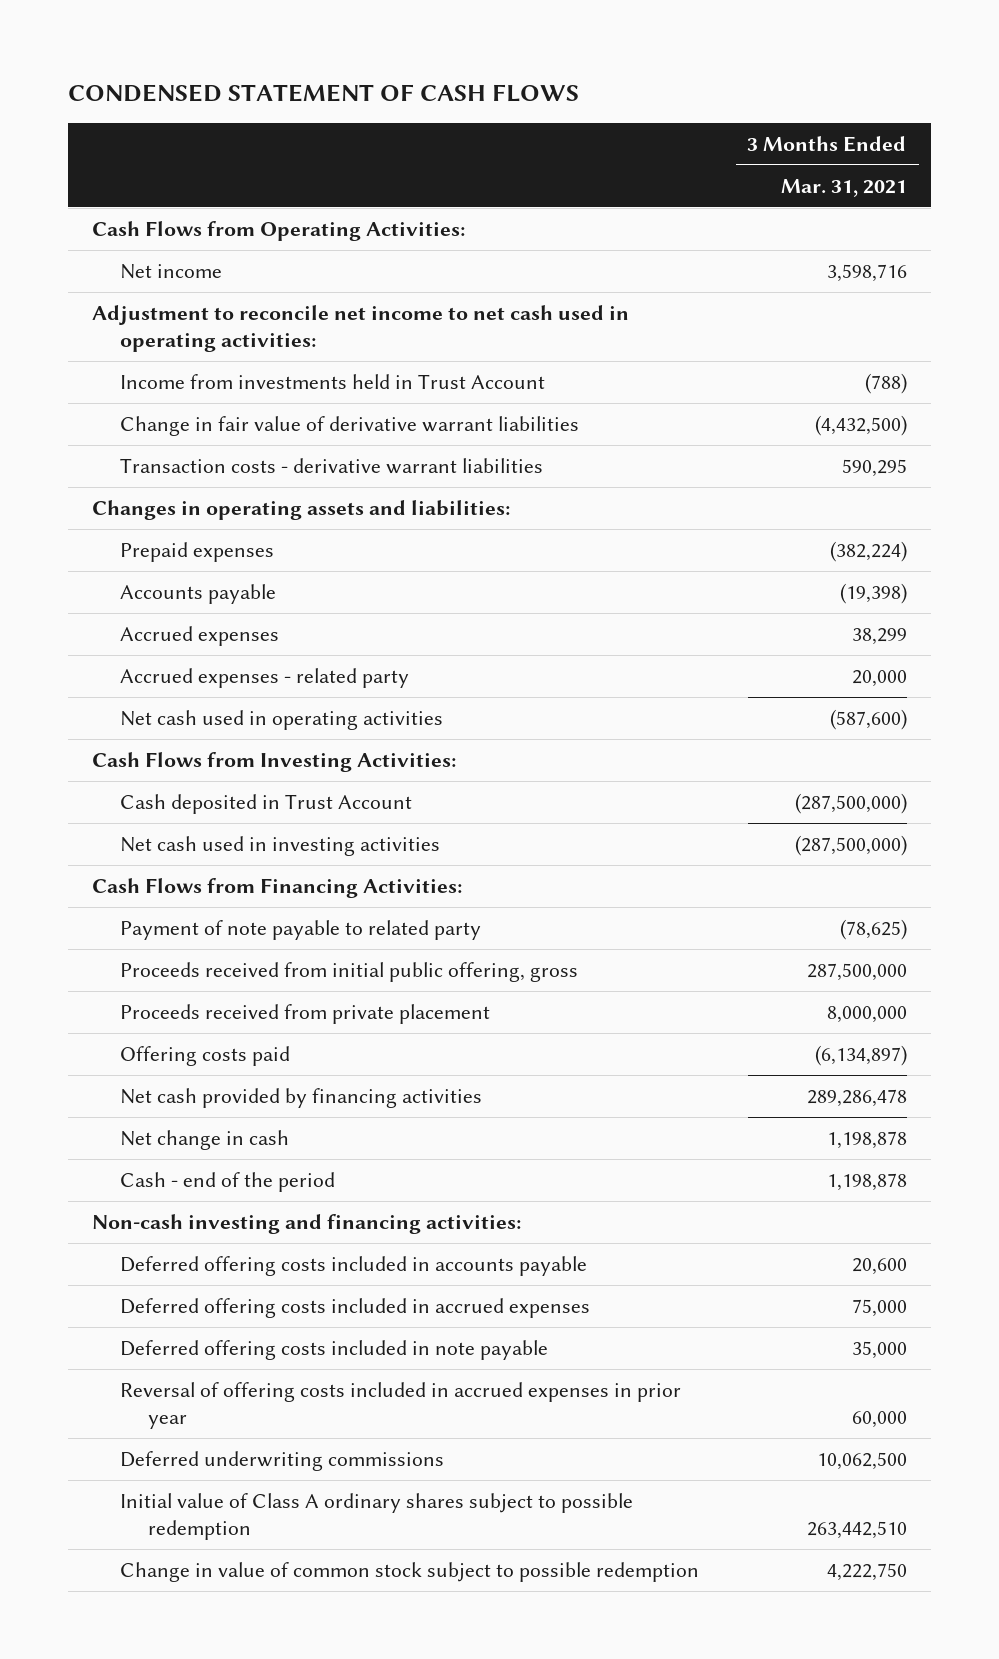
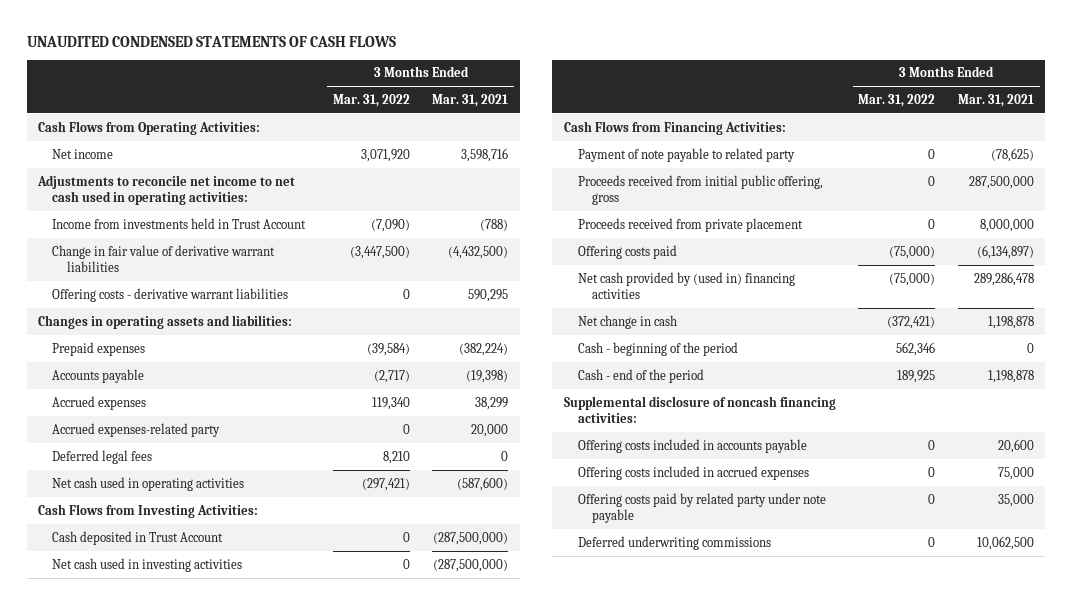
[67,84,579,103] CONDENSED STATEMENT OF CASH FLOWS -> [26,35,396,47] UNAUDITED CONDENSED STATEMENTS OF CASH FLOWS
none -> [332,93,410,107] Mar. 31, 2022
[92,304,630,352] Adjustment to reconcile net income to net cash used in operating activities: -> [36,174,295,206] Adjustments to reconcile net income to net cash used in operating activities:
[120,457,544,474] Transaction costs - derivative warrant liabilities -> [52,287,289,302] Offering costs - derivative warrant liabilities
[120,667,410,688] Accrued expenses - related party -> [52,422,221,437] Accrued expenses-related party
none -> [52,449,153,464] Deferred legal fees
[120,1087,483,1108] Net cash provided by financing activities -> [577,271,795,300] Net cash provided by (used in) financing activities
none -> [577,341,738,356] Cash - beginning of the period
[120,1339,549,1360] Deferred offering costs included in note payable -> none
[120,1381,682,1429] Reversal of offering costs included in accrued expenses in prior year -> none
[92,1213,522,1234] Non-cash investing and financing activities: -> [563,395,836,424] Supplemental disclosure of noncash financing activities:
[120,1255,588,1276] Deferred offering costs included in accounts payable -> [577,438,807,453] Offering costs included in accounts payable
[120,1297,591,1318] Deferred offering costs included in accrued expenses -> [577,465,809,480] Offering costs included in accrued expenses
none -> [577,492,826,524] Offering costs paid by related party under note payable
[120,1492,634,1540] Initial value of Class A ordinary shares subject to possible redemption -> none
[120,1561,700,1582] Change in value of common stock subject to possible redemption -> none

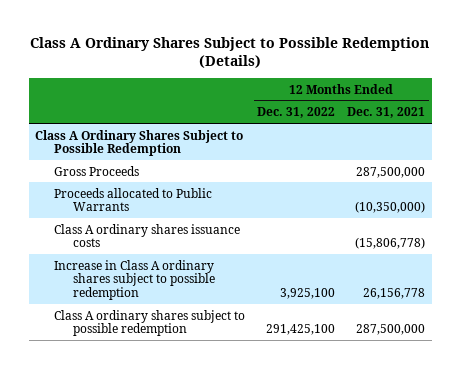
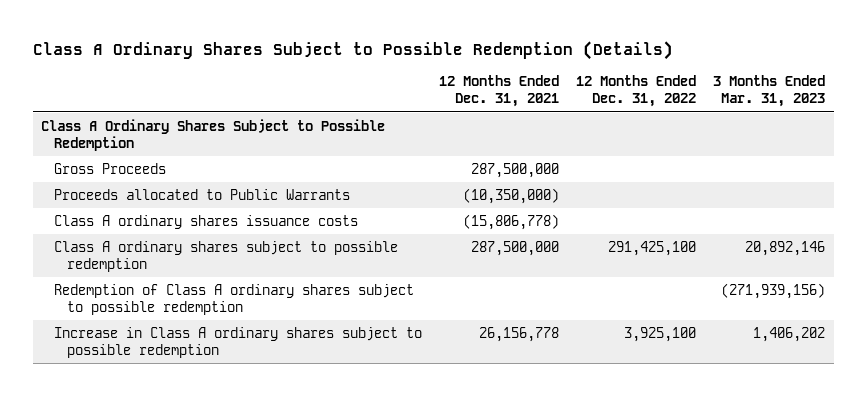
none -> [713,75,826,108] 3 Months Ended Mar. 31, 2023
none -> [54,283,415,315] Redemption of Class A ordinary shares subject to possible redemption
[53,259,215,301] Increase in Class A ordinary shares subject to possible redemption -> [54,326,423,358] Increase in Class A ordinary shares subject to possible redemption

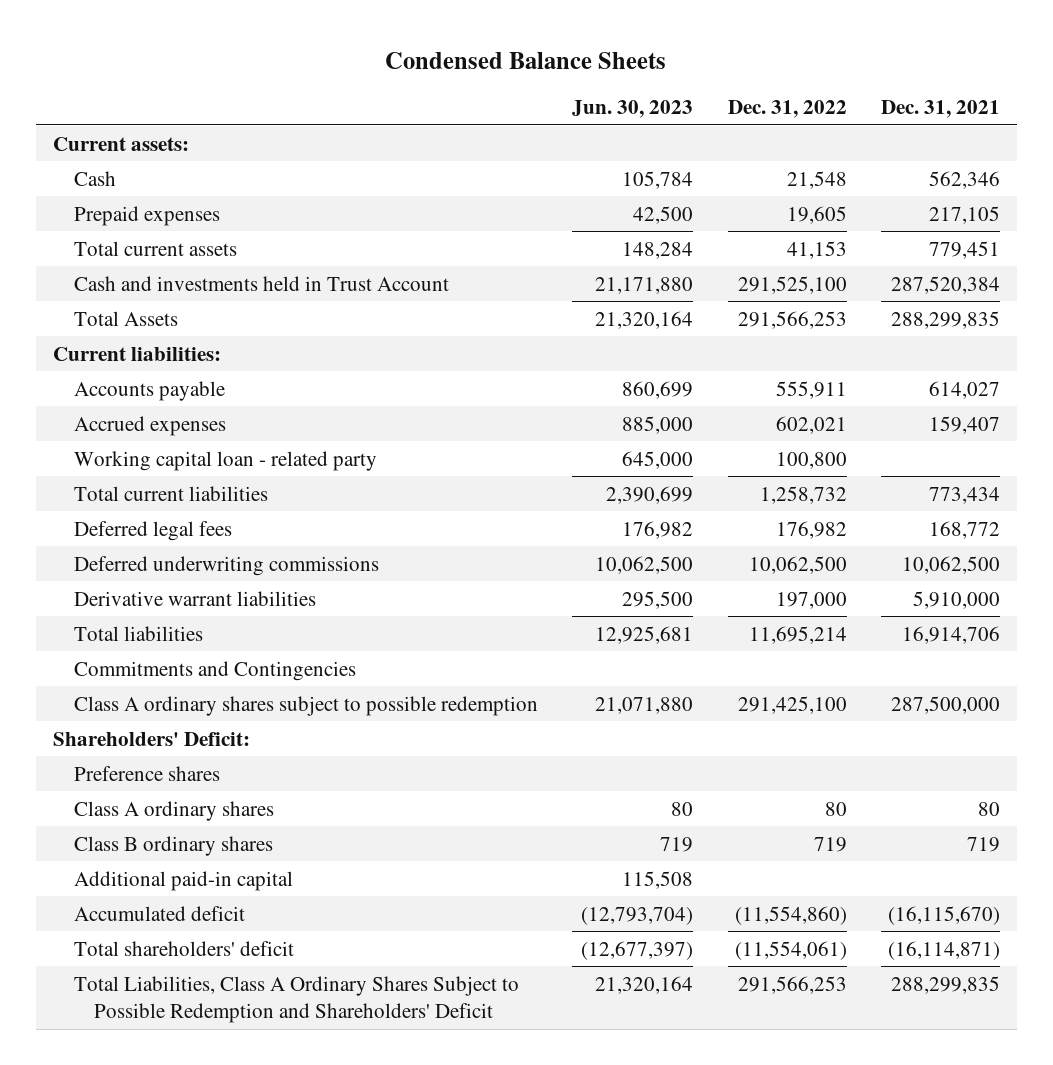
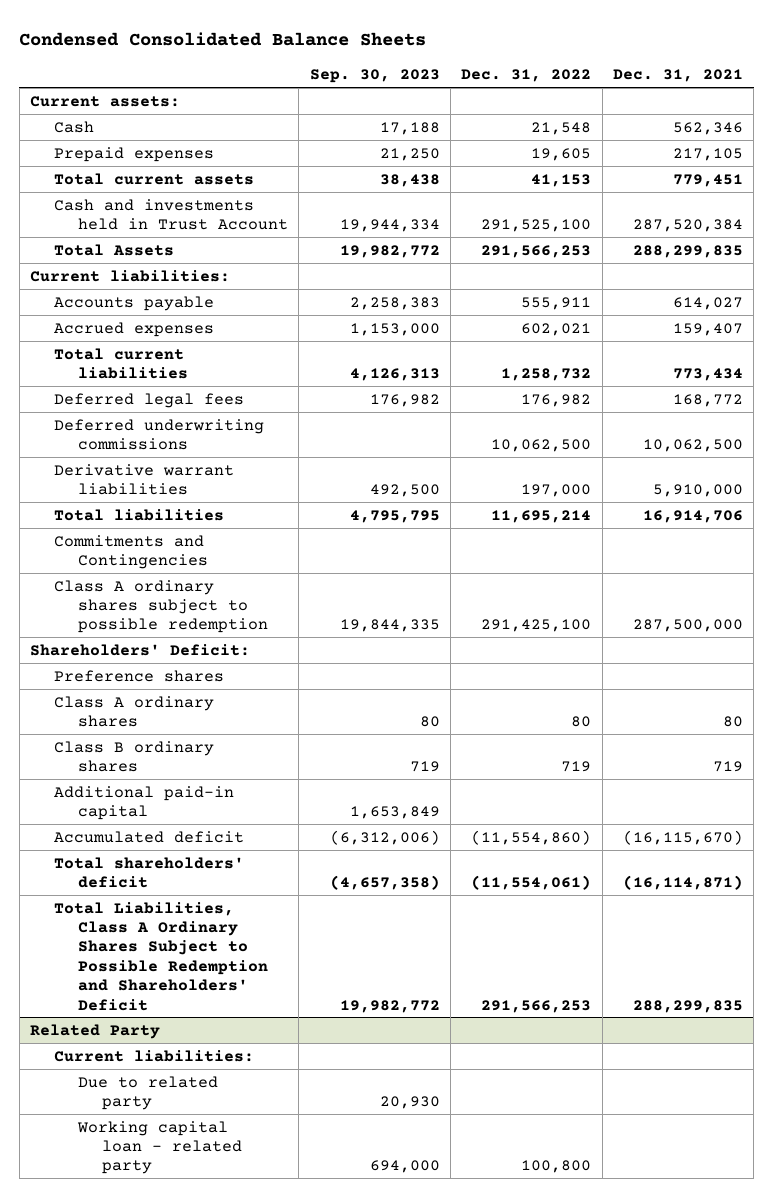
[385,51,667,69] Condensed Balance Sheets -> [19,32,427,47] Condensed Consolidated Balance Sheets
[572,100,694,119] Jun. 30, 2023 -> none
none -> [309,69,440,84] Sep. 30, 2023
[73,450,377,471] Working capital loan - related party -> none
none -> [30,1023,161,1039] Related Party
none -> [54,1049,255,1062] Current liabilities:
none -> [77,1075,218,1110] Due to related party
none -> [76,1120,242,1175] Working capital loan - related party

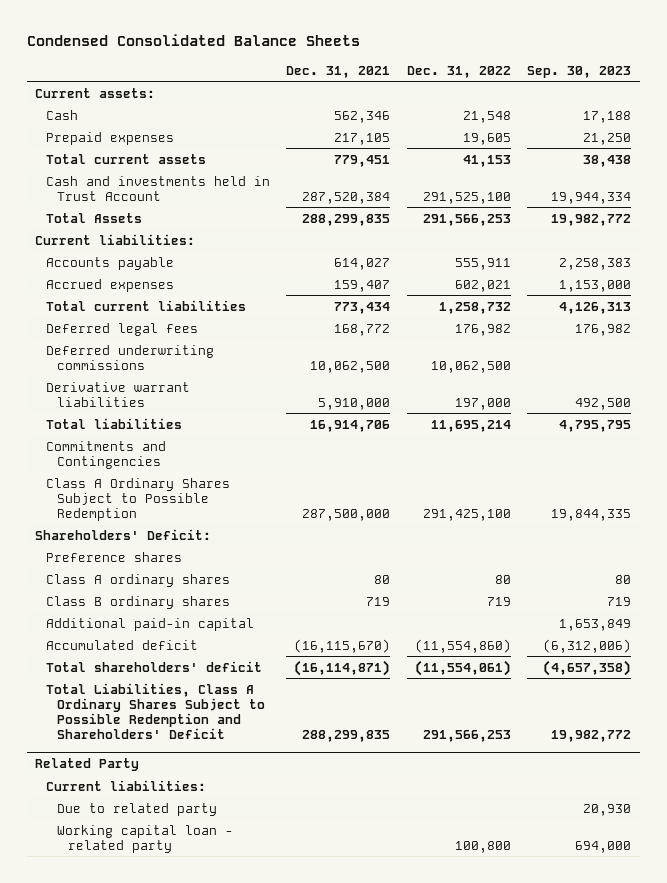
[54,579,268,634] Class A ordinary shares subject to possible redemption -> [45,477,230,521] Class A Ordinary Shares Subject to Possible Redemption

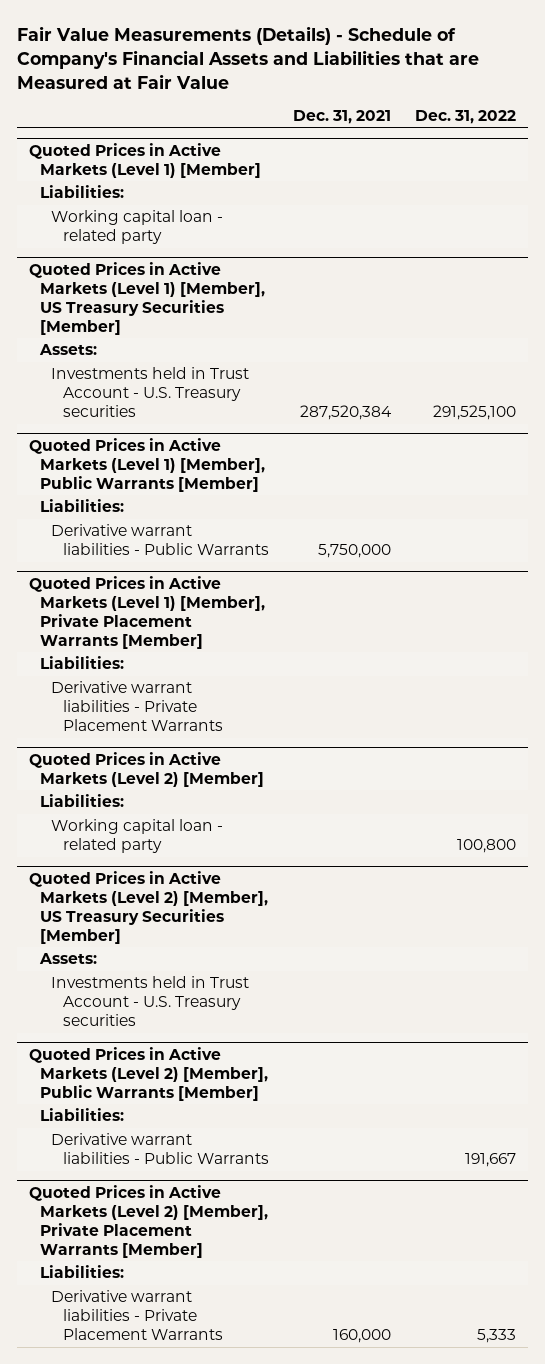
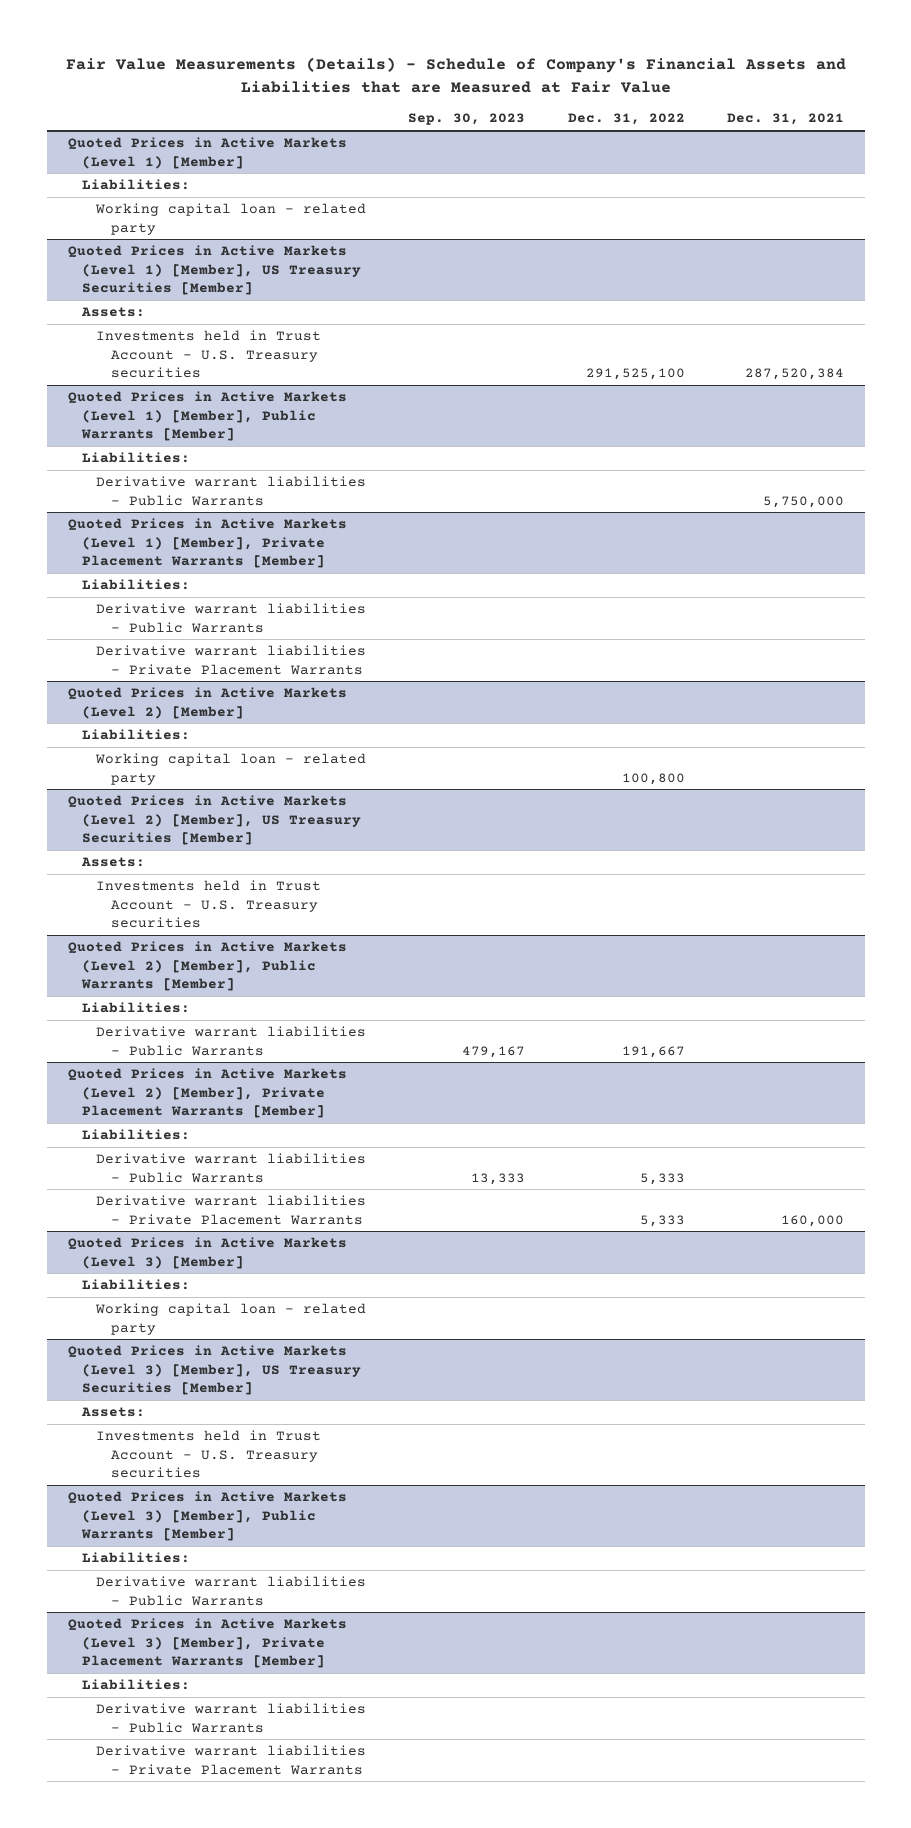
none -> [408,113,526,126] Sep. 30, 2023
none -> [96,603,367,633] Derivative warrant liabilities - Public Warrants
none -> [96,1153,367,1183] Derivative warrant liabilities - Public Warrants
none -> [67,1237,347,1269] Quoted Prices in Active Markets (Level 3) [Member]
none -> [82,1279,191,1291] Liabilities:
none -> [95,1303,367,1335] Working capital loan - related party
none -> [67,1345,362,1396] Quoted Prices in Active Markets (Level 3) [Member], US Treasury Securities [Member]
none -> [81,1407,146,1418] Assets:
none -> [96,1430,322,1479] Investments held in Trust Account - U.S. Treasury securities
none -> [67,1491,347,1542] Quoted Prices in Active Markets (Level 3) [Member], Public Warrants [Member]
none -> [82,1552,191,1564] Liabilities:
none -> [96,1576,367,1606] Derivative warrant liabilities - Public Warrants
none -> [67,1618,347,1669] Quoted Prices in Active Markets (Level 3) [Member], Private Placement Warrants [Member]
none -> [82,1679,191,1691] Liabilities:
none -> [96,1703,367,1733] Derivative warrant liabilities - Public Warrants
none -> [96,1745,367,1775] Derivative warrant liabilities - Private Placement Warrants

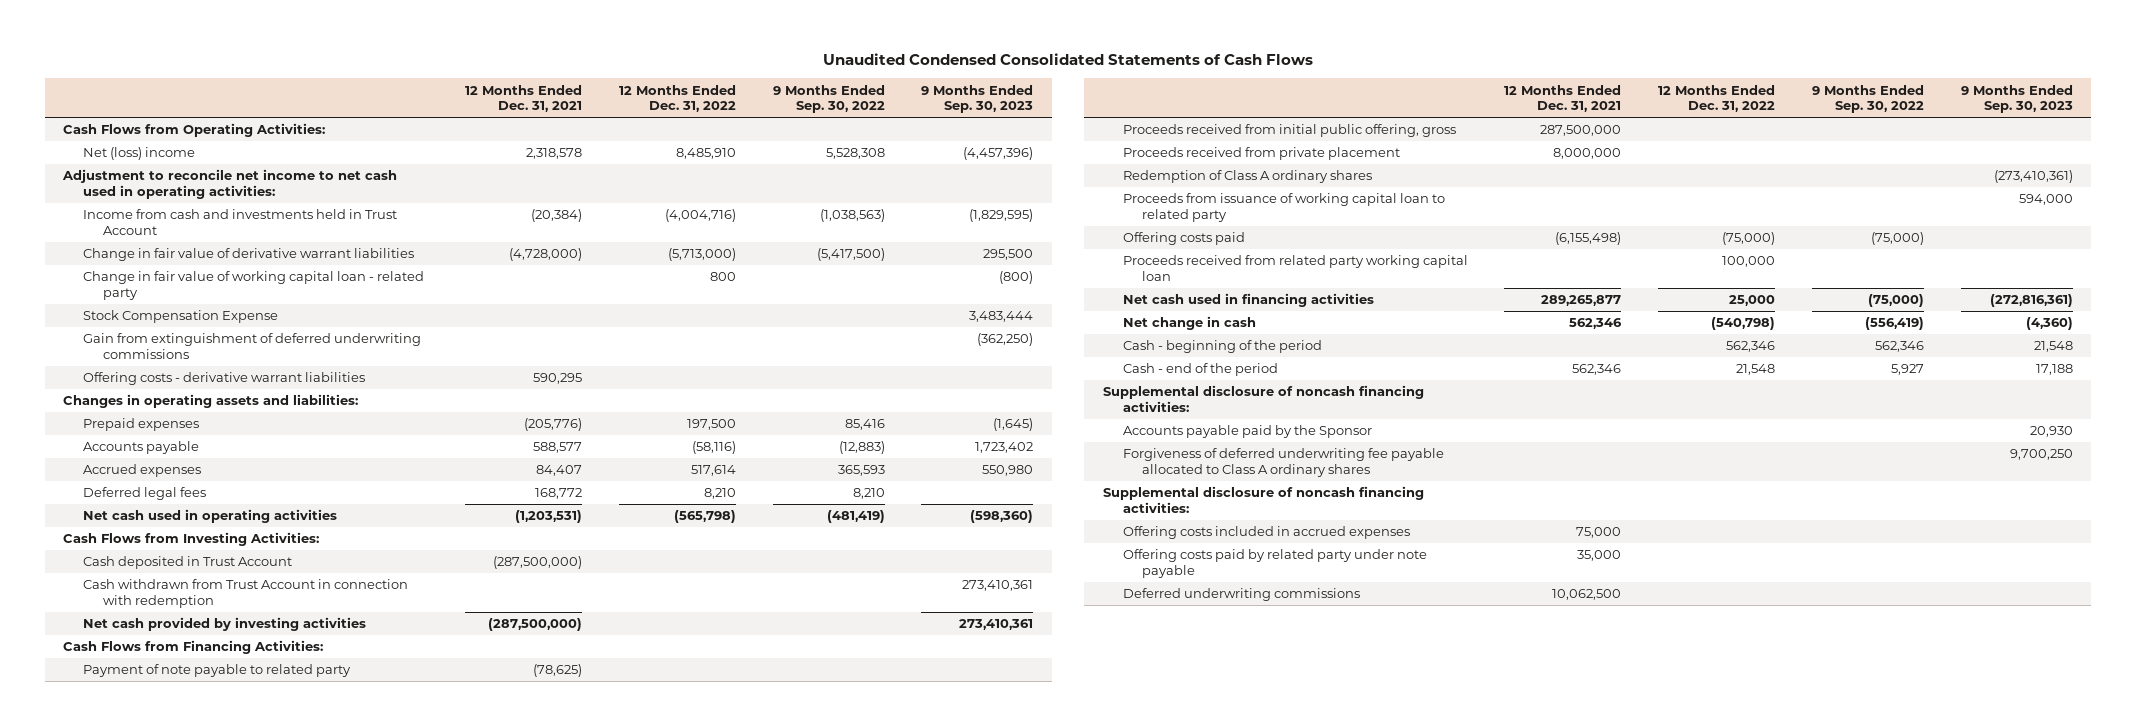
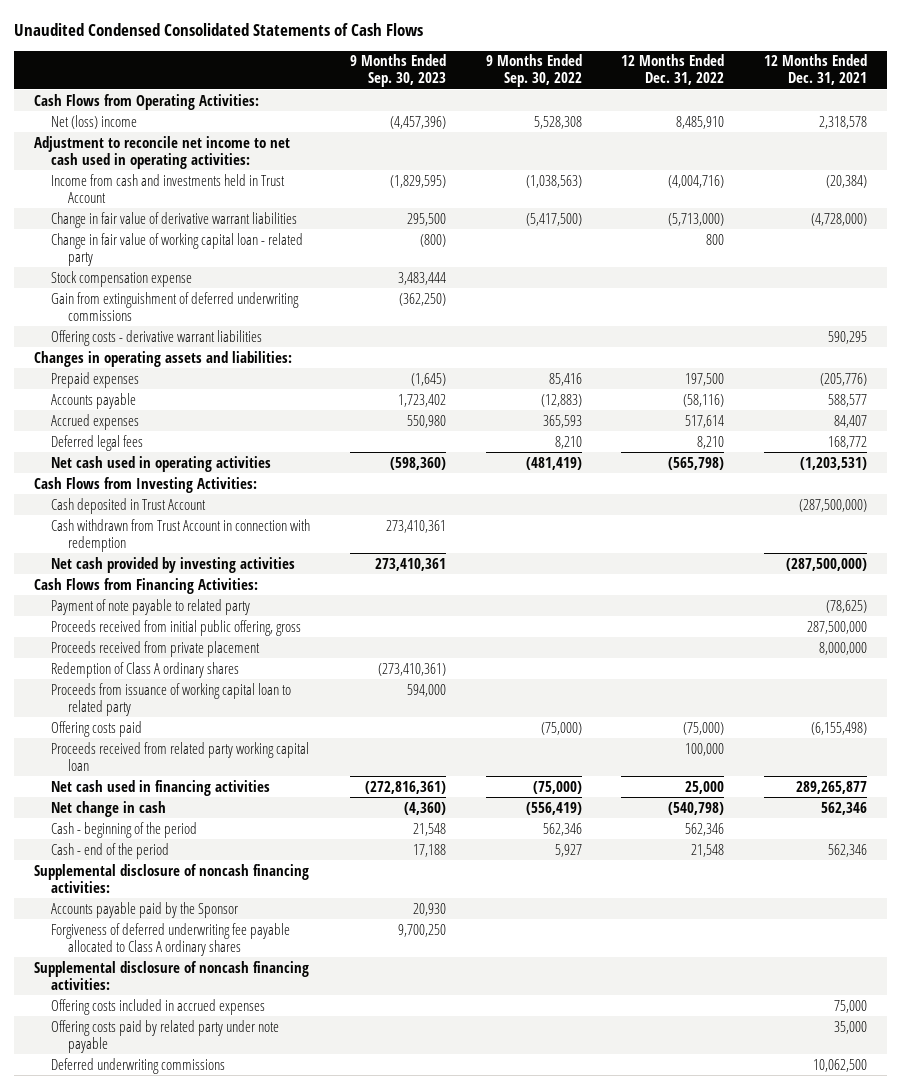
[83,310,279,324] Stock Compensation Expense -> [51,270,193,287] Stock compensation expense

